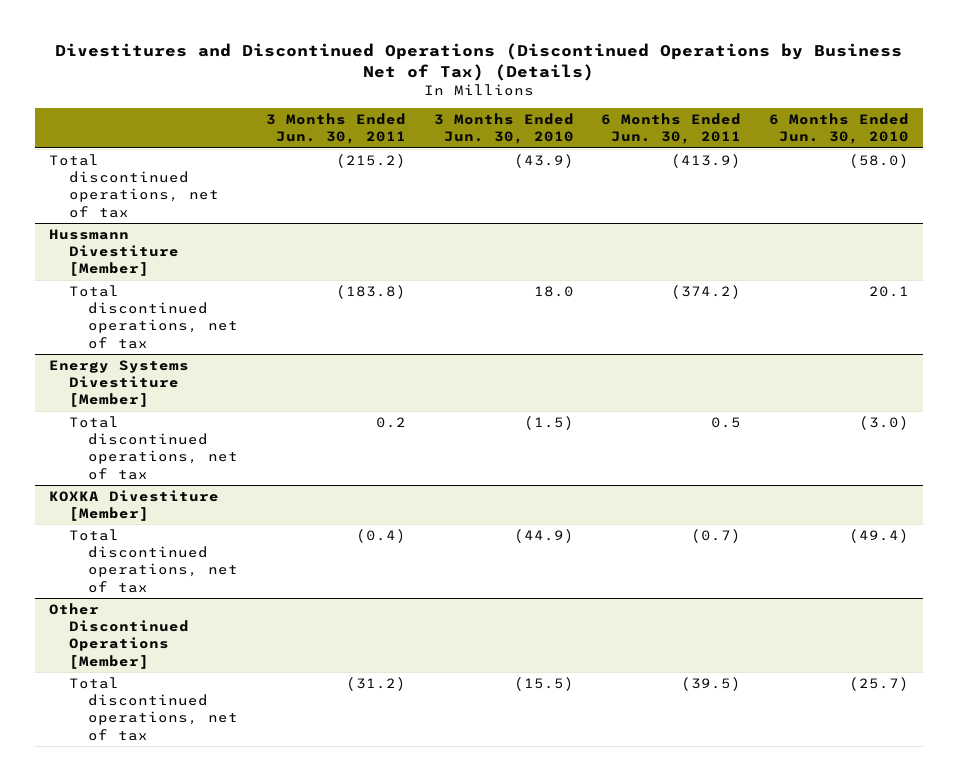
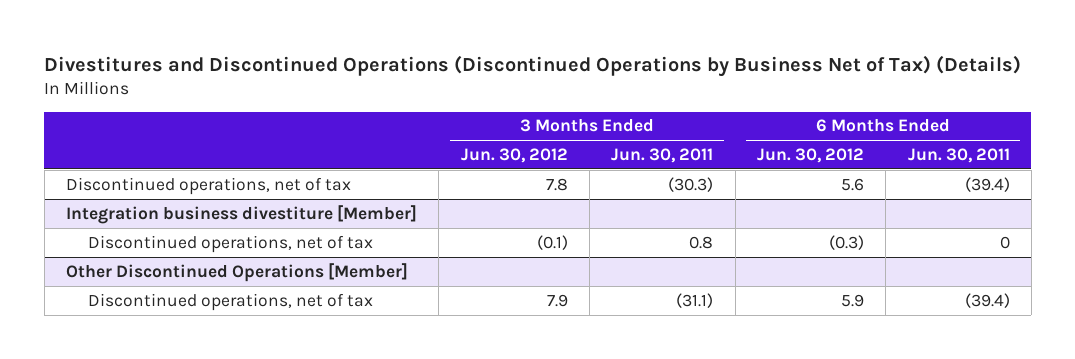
[433,113,574,145] 3 Months Ended Jun. 30, 2010 -> none
[768,113,909,145] 6 Months Ended Jun. 30, 2010 -> none
none -> [460,148,568,164] Jun. 30, 2012
none -> [756,148,864,164] Jun. 30, 2012
[48,228,179,277] Hussmann Divestiture [Member] -> none
[48,359,189,408] Energy Systems Divestiture [Member] -> none
[68,415,239,480] Total discontinued operations, net of tax -> none
[48,489,219,522] KOXKA Divestiture [Member] -> none
[68,528,239,593] Total discontinued operations, net of tax -> none
[48,153,219,218] Total discontinued operations, net of tax -> [65,176,351,195] Discontinued operations, net of tax
[335,153,406,168] (215.2) -> [668,176,714,192] (30.3)
[671,153,742,168] (413.9) -> [964,176,1010,192] (39.4)
none -> [65,204,417,224] Integration business divestiture [Member]
[68,284,239,349] Total discontinued operations, net of tax -> [88,234,374,253] Discontinued operations, net of tax
[335,284,406,299] (183.8) -> [689,235,714,249] 0.8
[671,284,742,299] (374.2) -> [999,235,1010,249] 0
[68,676,239,741] Total discontinued operations, net of tax -> [88,292,374,311] Discontinued operations, net of tax
[345,676,406,691] (31.2) -> [676,292,714,308] (31.1)
[681,676,742,691] (39.5) -> [964,292,1010,308] (39.4)

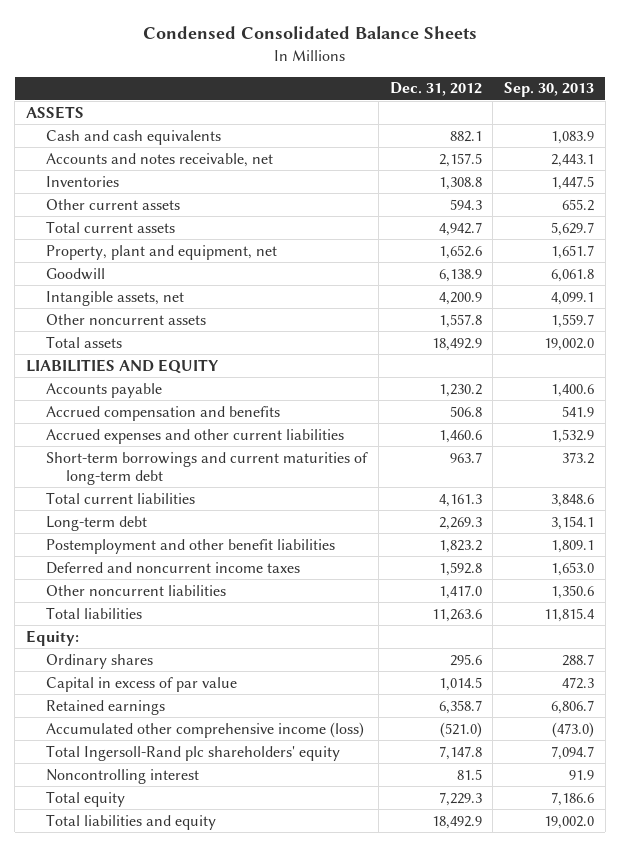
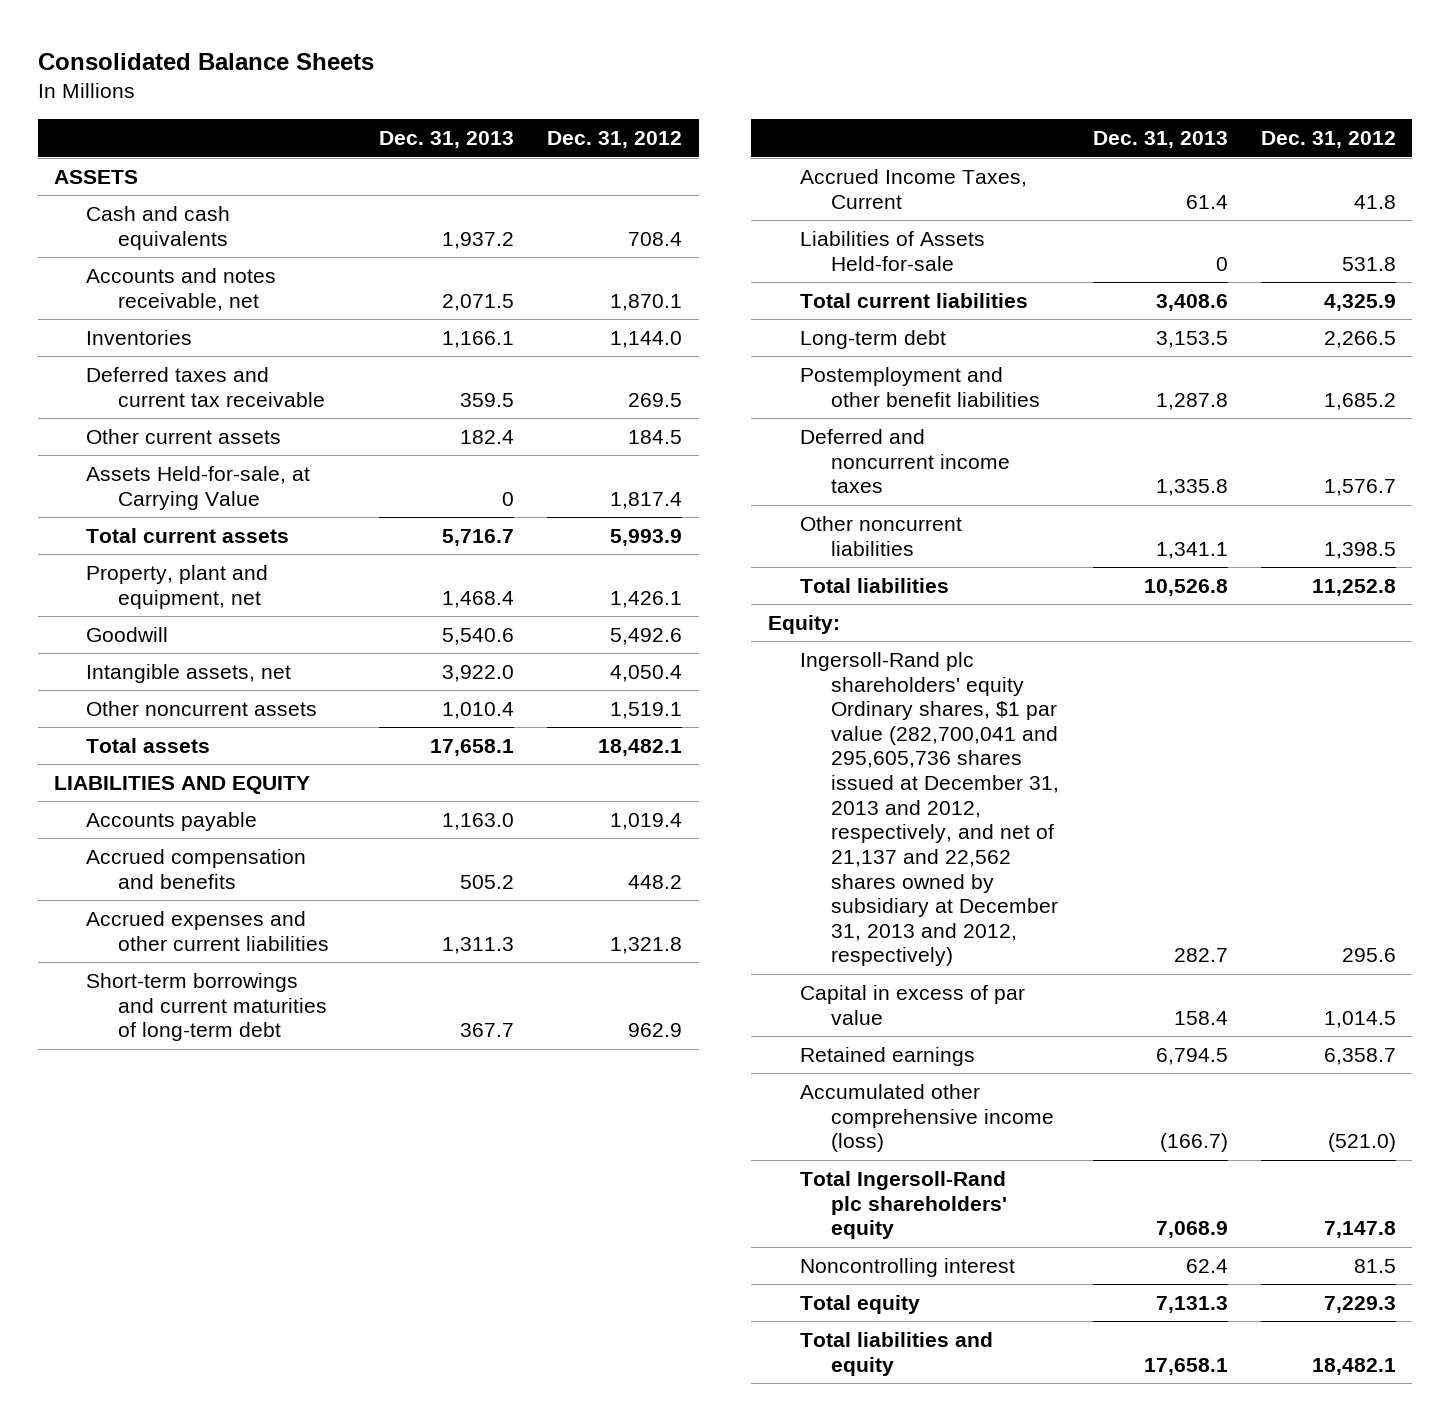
[143,26,478,40] Condensed Consolidated Balance Sheets -> [37,53,374,71] Consolidated Balance Sheets
[504,82,595,98] Sep. 30, 2013 -> none
none -> [378,131,514,149] Dec. 31, 2013
[449,130,482,142] 882.1 -> [628,231,683,246] 708.4
[438,152,482,167] 2,157.5 -> [610,293,683,311] 1,870.1
[438,176,482,190] 1,308.8 -> [610,330,683,348] 1,144.0
none -> [85,366,325,407] Deferred taxes and current tax receivable
[449,198,482,210] 594.3 -> [628,429,683,444] 184.5
none -> [85,465,310,510] Assets Held-for-sale, at Carrying Value
[438,221,482,236] 4,942.7 -> [610,528,683,546] 5,993.9
[438,244,482,259] 1,652.6 -> [610,590,683,608] 1,426.1
[438,268,482,282] 6,138.9 -> [610,627,683,645] 5,492.6
[438,291,482,305] 4,200.9 -> [610,664,683,682] 4,050.4
[438,313,482,328] 1,557.8 -> [610,701,683,719] 1,519.1
[431,337,482,351] 18,492.9 -> [598,738,683,756] 18,482.1
[438,383,482,397] 1,230.2 -> [610,812,683,830] 1,019.4
[449,405,482,417] 506.8 -> [628,874,683,889] 448.2
[438,429,482,443] 1,460.6 -> [610,936,683,954] 1,321.8
[449,451,482,463] 963.7 -> [628,1023,683,1038] 962.9
none -> [799,168,1027,209] Accrued Income Taxes, Current
none -> [799,230,985,271] Liabilities of Assets Held-for-sale
[438,493,482,507] 4,161.3 -> [1323,293,1396,311] 4,325.9
[438,516,482,530] 2,269.3 -> [1323,330,1396,348] 2,266.5
[438,539,482,553] 1,823.2 -> [1323,392,1396,410] 1,685.2
[438,561,482,576] 1,592.8 -> [1323,479,1396,497] 1,576.7
[438,584,482,599] 1,417.0 -> [1323,541,1396,559] 1,398.5
[431,608,482,622] 11,263.6 -> [1311,578,1396,596] 11,252.8
[46,653,154,669] Ordinary shares -> [799,651,1060,967] Ingersoll-Rand plc shareholders' equity Ordinary shares, $1 par value (282,700,041 and 295,605,736 shares issued at December 31, 2013 and 2012, respectively, and net of 21,137 and 22,562 shares owned by subsidiary at December 31, 2013 and 2012, respectively)
[431,815,482,829] 18,492.9 -> [1311,1357,1396,1375] 18,482.1

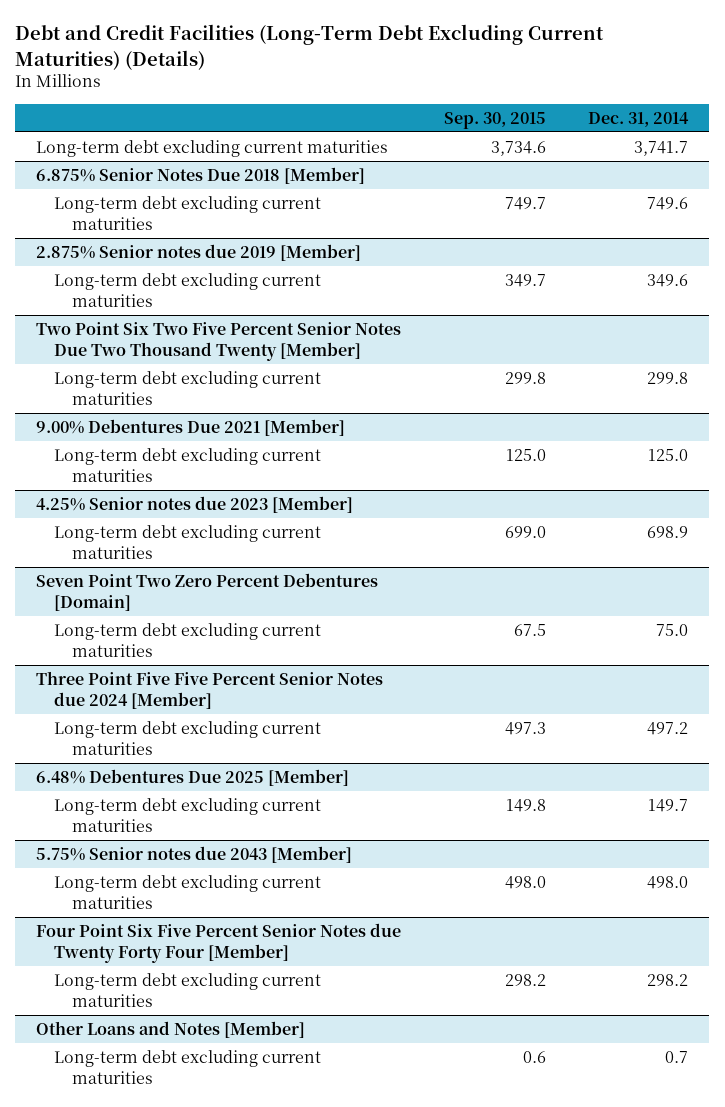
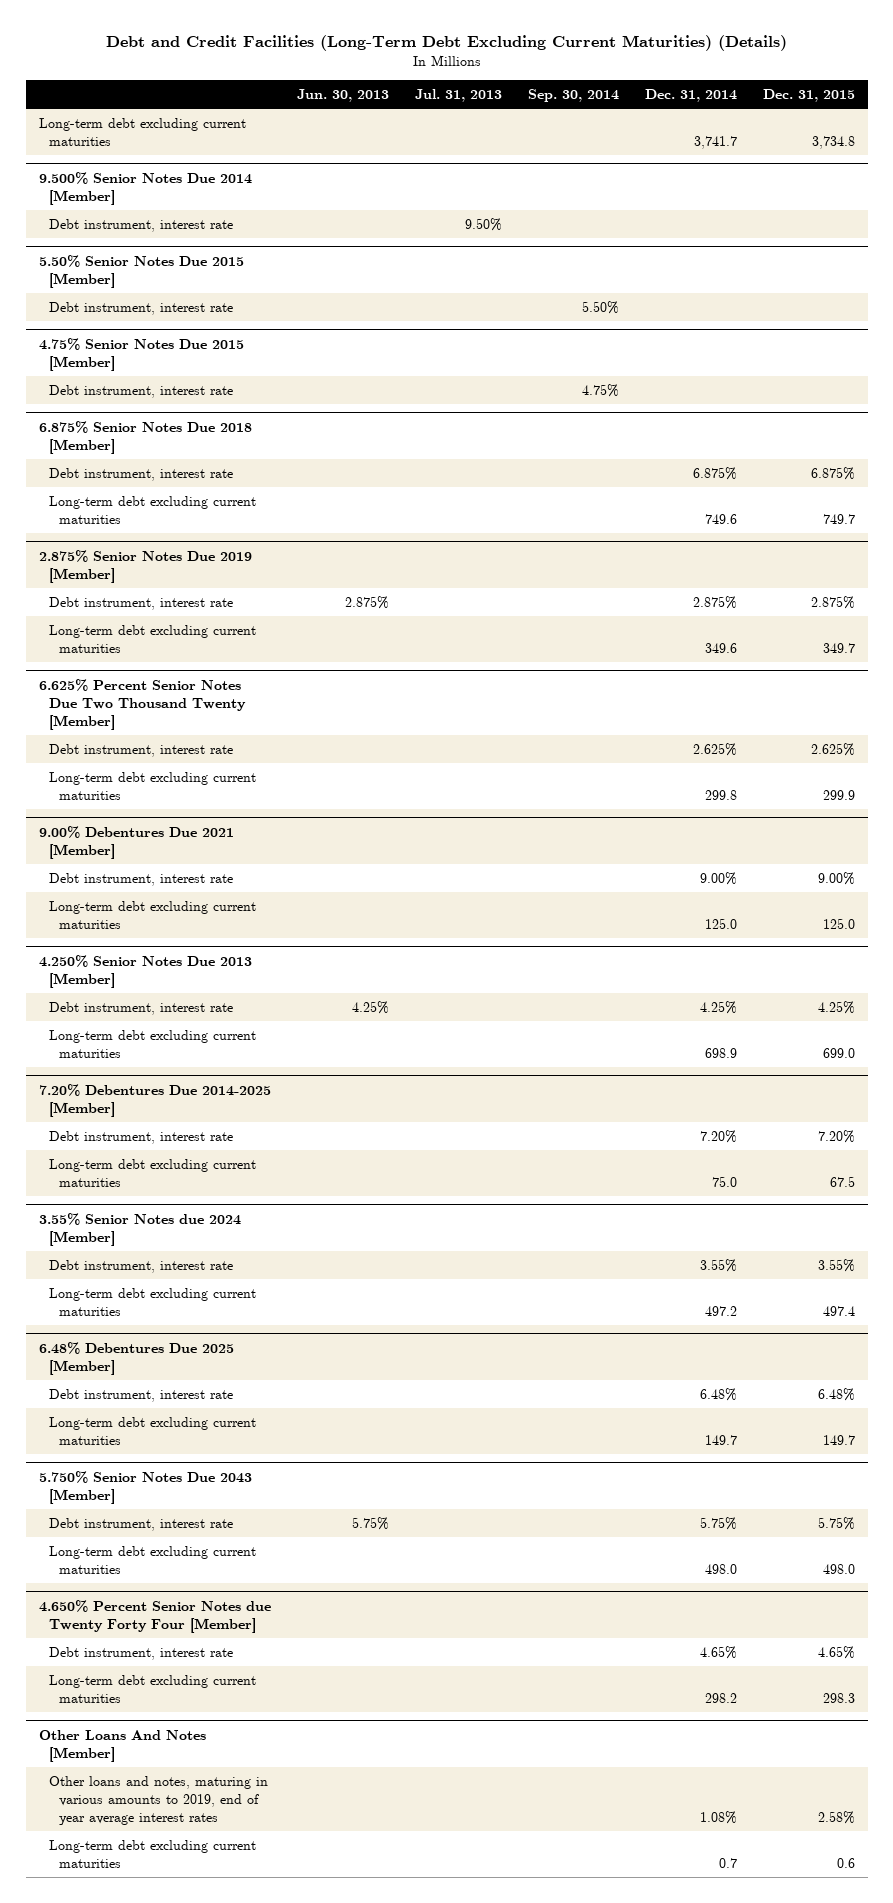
[443,111,546,129] Sep. 30, 2015 -> none
none -> [296,88,389,102] Jun. 30, 2013
none -> [414,88,502,102] Jul. 31, 2013
none -> [527,88,619,102] Sep. 30, 2014
none -> [762,88,855,102] Dec. 31, 2015
none -> [38,171,252,205] 9.500% Senior Notes Due 2014 [Member]
none -> [49,218,234,232] Debt instrument, interest rate
none -> [38,254,244,288] 5.50% Senior Notes Due 2015 [Member]
none -> [49,301,234,315] Debt instrument, interest rate
none -> [38,337,244,371] 4.75% Senior Notes Due 2015 [Member]
none -> [49,384,234,398] Debt instrument, interest rate
none -> [49,467,234,481] Debt instrument, interest rate
[36,244,362,262] 2.875% Senior notes due 2019 [Member] -> [38,549,252,583] 2.875% Senior Notes Due 2019 [Member]
none -> [49,596,234,610] Debt instrument, interest rate
[36,322,402,361] Two Point Six Two Five Percent Senior Notes Due Two Thousand Twenty [Member] -> [38,678,247,730] 6.625% Percent Senior Notes Due Two Thousand Twenty [Member]
none -> [49,743,234,757] Debt instrument, interest rate
none -> [49,872,234,886] Debt instrument, interest rate
[36,496,354,514] 4.25% Senior notes due 2023 [Member] -> [38,954,252,988] 4.250% Senior Notes Due 2013 [Member]
none -> [49,1001,234,1015] Debt instrument, interest rate
[36,573,379,611] Seven Point Two Zero Percent Debentures [Domain] -> none
none -> [38,1083,271,1117] 7.20% Debentures Due 2014-2025 [Member]
none -> [49,1130,234,1144] Debt instrument, interest rate
[36,671,384,709] Three Point Five Five Percent Senior Notes due 2024 [Member] -> [38,1212,241,1246] 3.55% Senior Notes due 2024 [Member]
none -> [49,1259,234,1273] Debt instrument, interest rate
none -> [49,1388,234,1402] Debt instrument, interest rate
[36,846,353,864] 5.75% Senior notes due 2043 [Member] -> [38,1470,252,1504] 5.750% Senior Notes Due 2043 [Member]
none -> [49,1517,234,1531] Debt instrument, interest rate
[36,923,402,963] Four Point Six Five Percent Senior Notes due Twenty Forty Four [Member] -> [38,1599,271,1633] 4.650% Percent Senior Notes due Twenty Forty Four [Member]
none -> [49,1646,234,1660] Debt instrument, interest rate
[36,1021,306,1039] Other Loans and Notes [Member] -> [38,1729,206,1762] Other Loans And Notes [Member]
none -> [49,1775,269,1825] Other loans and notes, maturing in various amounts to 2019, end of year average interest rates

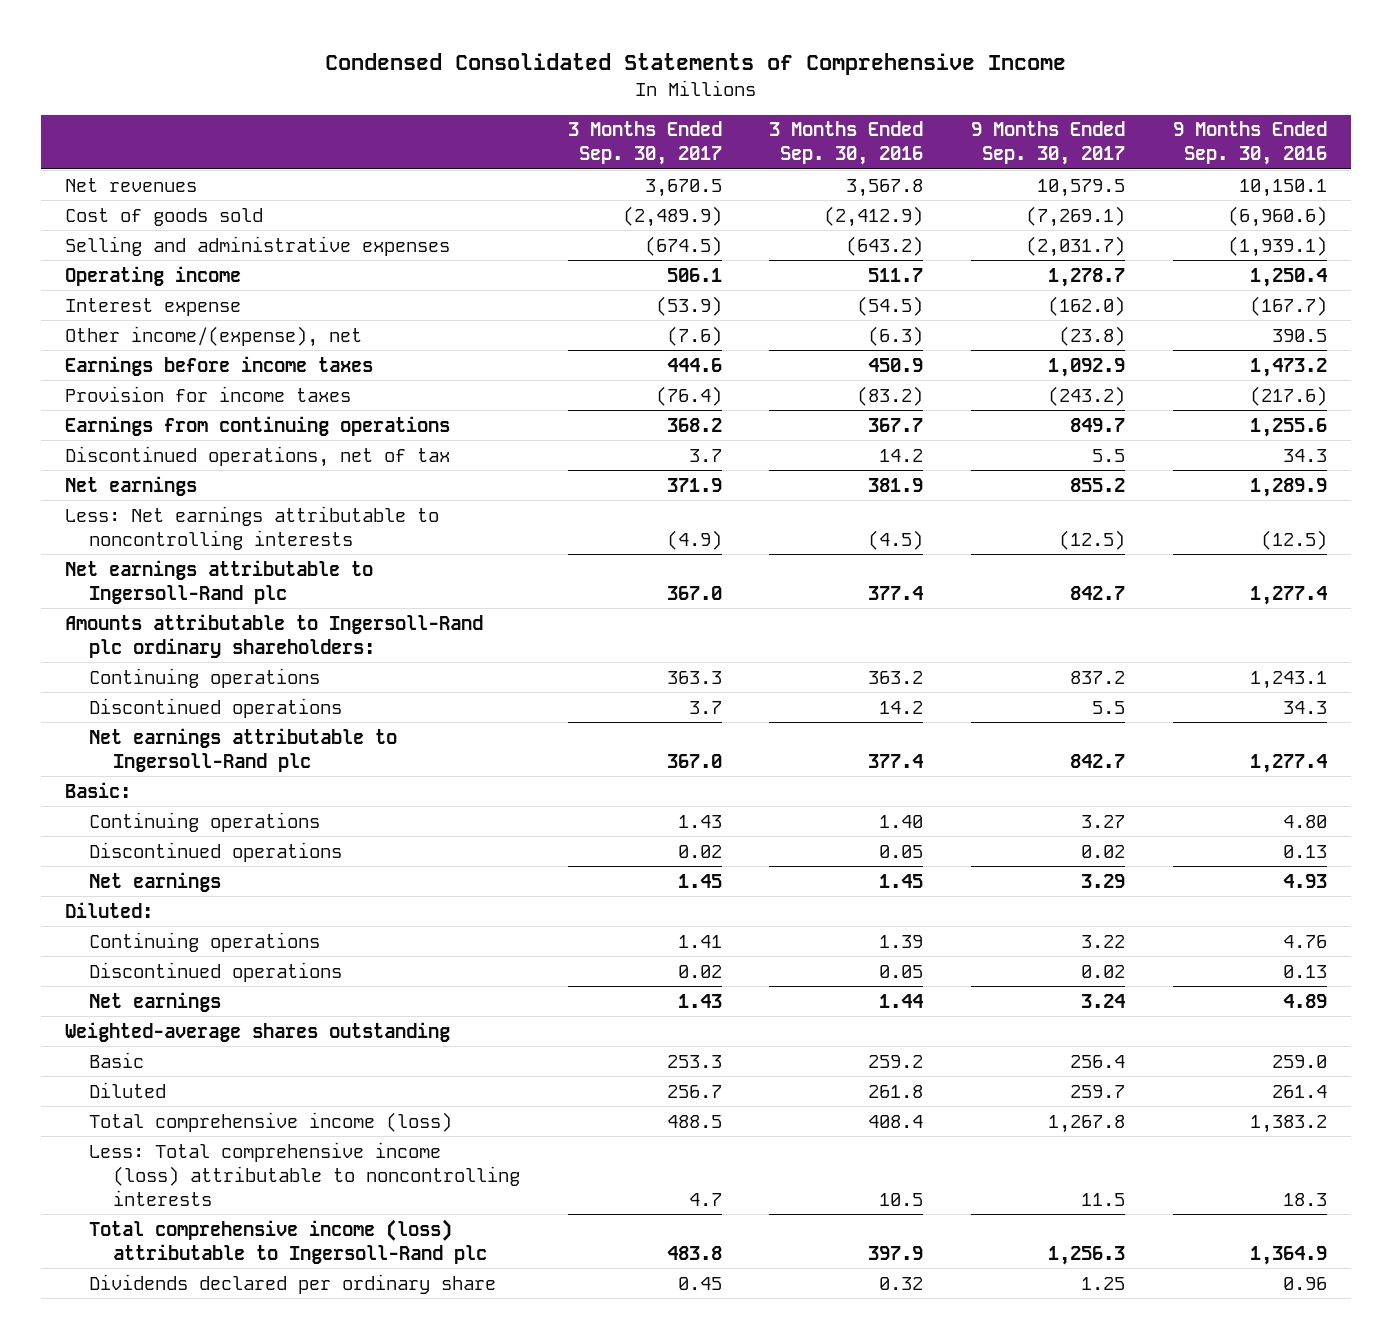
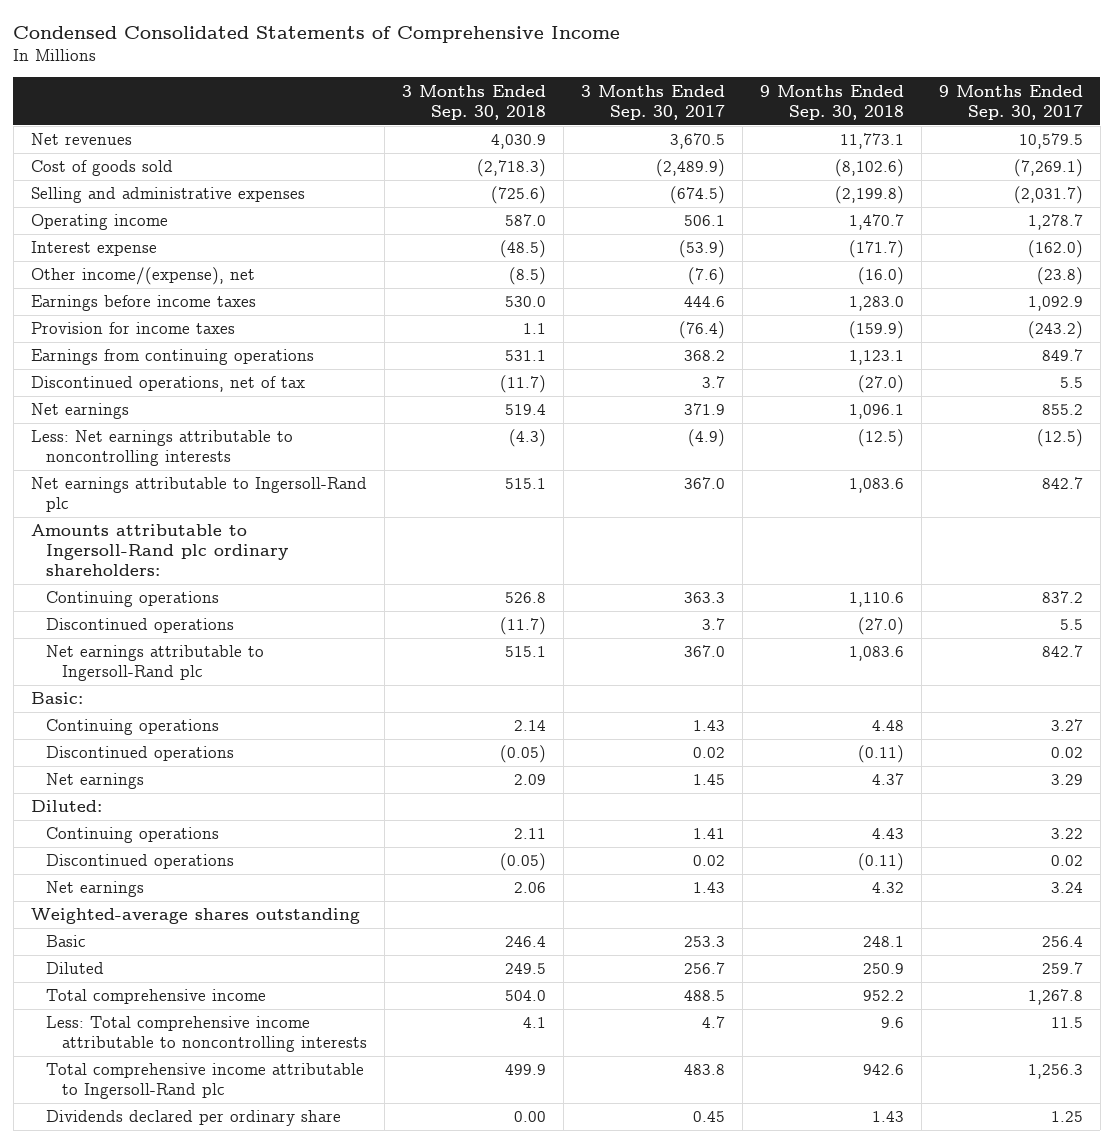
[769,121,924,166] 3 Months Ended Sep. 30, 2016 -> none
[1172,121,1327,166] 9 Months Ended Sep. 30, 2016 -> none
none -> [401,84,546,120] 3 Months Ended Sep. 30, 2018
none -> [759,84,904,120] 9 Months Ended Sep. 30, 2018
[89,1111,453,1132] Total comprehensive income (loss) -> [46,989,267,1005] Total comprehensive income
[89,1141,521,1207] Less: Total comprehensive income (loss) attributable to noncontrolling interests -> [46,1016,367,1053] Less: Total comprehensive income attributable to noncontrolling interests
[89,1218,488,1264] Total comprehensive income (loss) attributable to Ingersoll-Rand plc -> [46,1063,365,1100] Total comprehensive income attributable to Ingersoll-Rand plc

